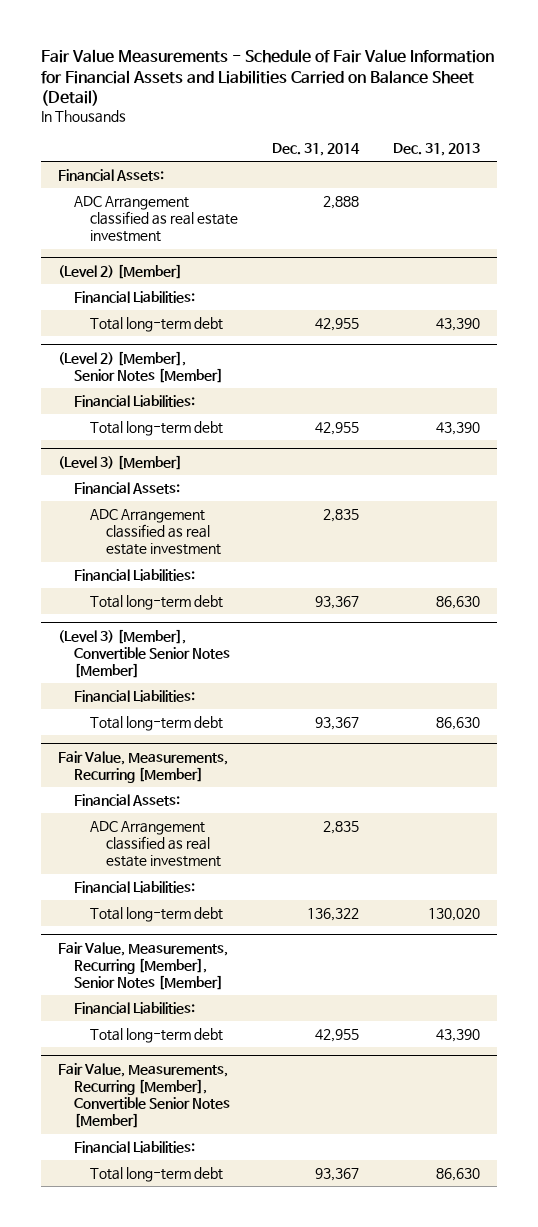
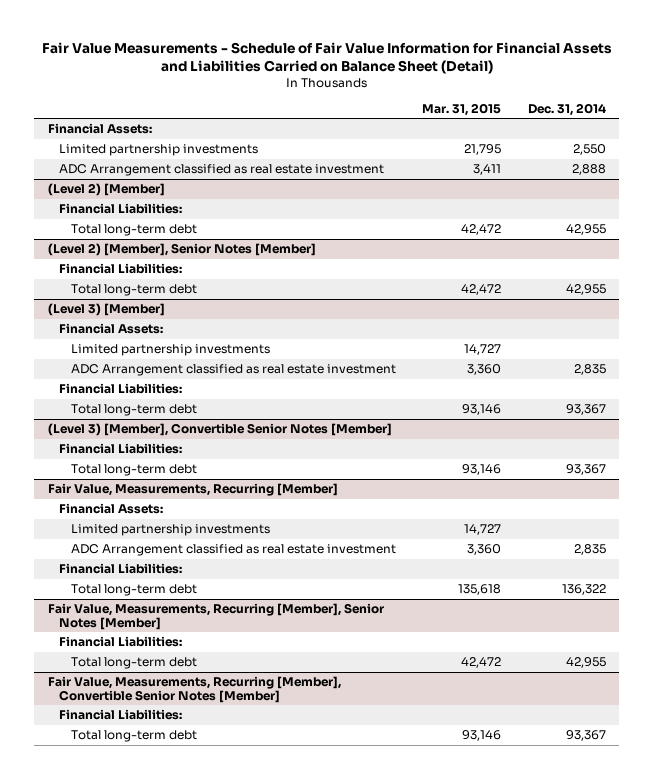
[392,142,480,156] Dec. 31, 2013 -> none
none -> [422,102,502,116] Mar. 31, 2015
none -> [59,144,259,157] Limited partnership investments
none -> [71,344,271,357] Limited partnership investments
none -> [71,524,271,537] Limited partnership investments

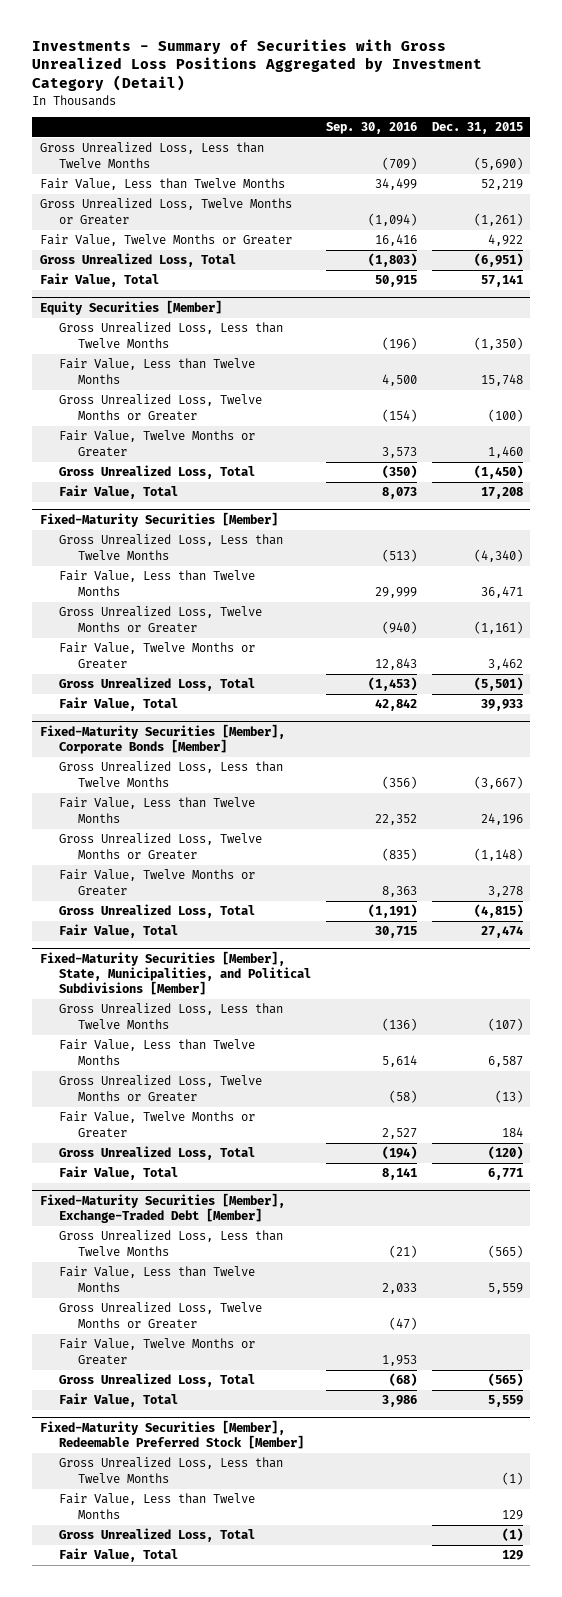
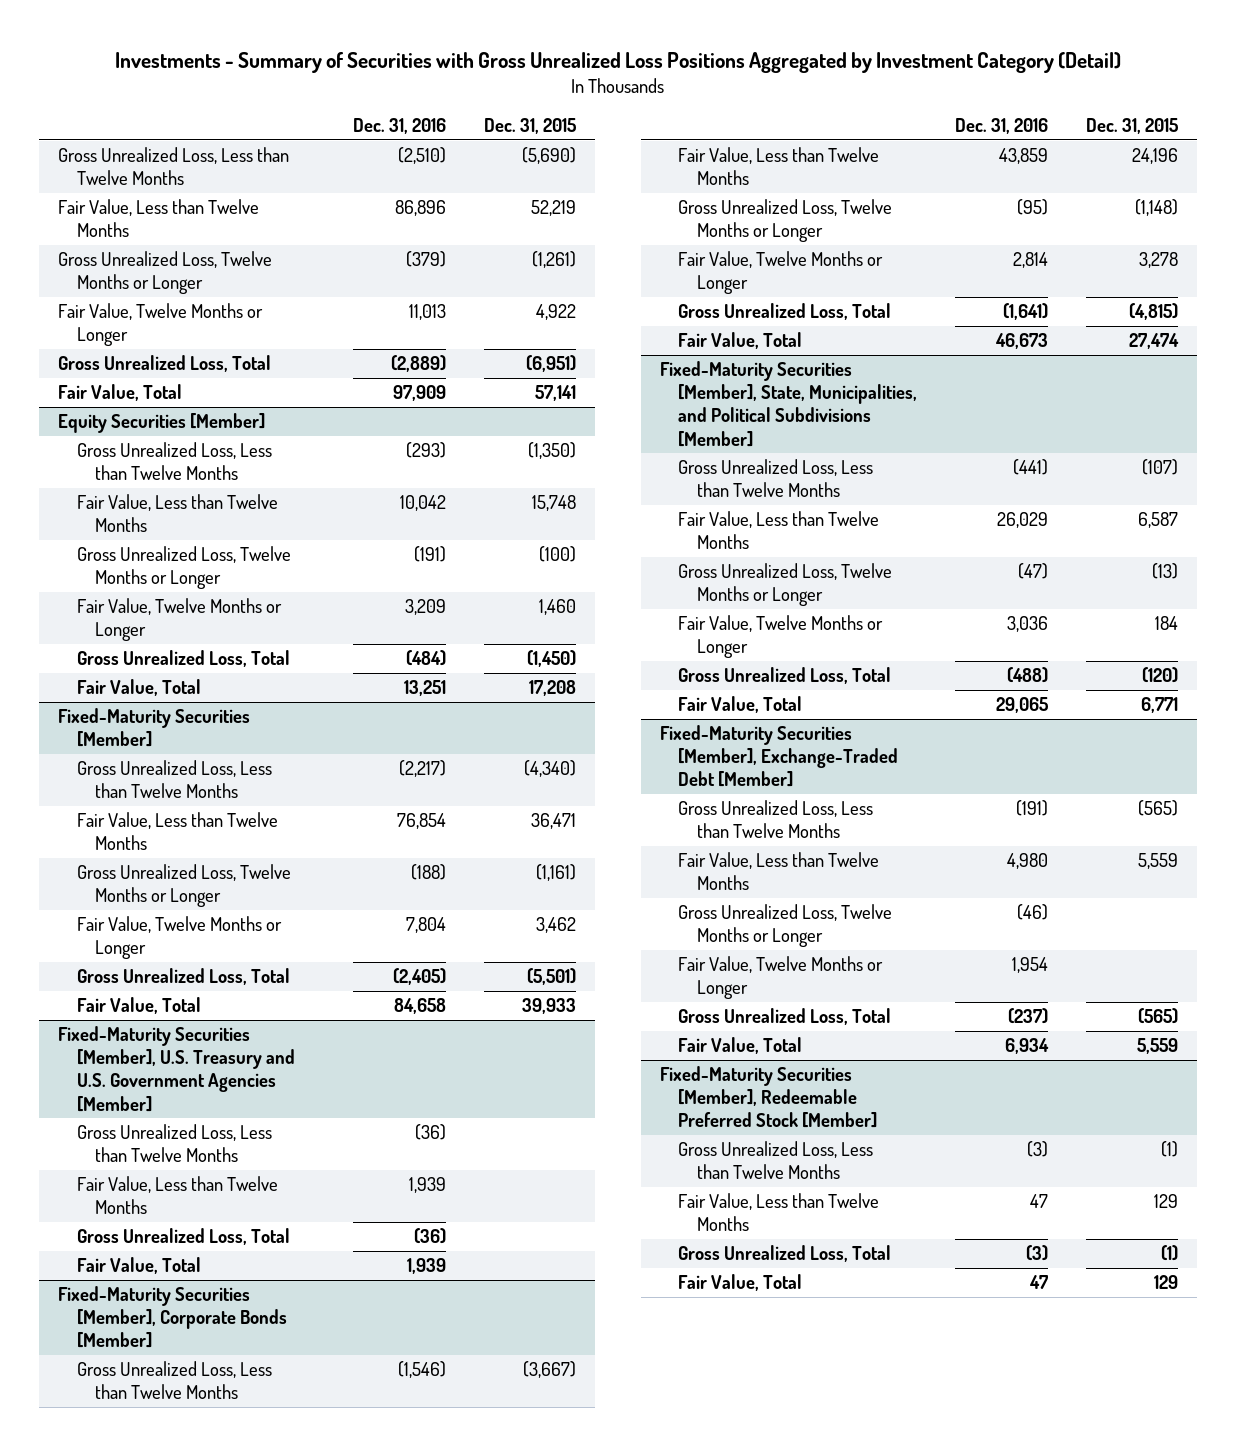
[325,121,417,134] Sep. 30, 2016 -> none
none -> [353,118,447,135] Dec. 31, 2016
[39,198,292,225] Gross Unrealized Loss, Twelve Months or Greater -> [58,251,273,295] Gross Unrealized Loss, Twelve Months or Longer
[39,234,292,247] Fair Value, Twelve Months or Greater -> [58,303,264,347] Fair Value, Twelve Months or Longer
[58,394,262,421] Gross Unrealized Loss, Twelve Months or Greater -> [76,546,291,590] Gross Unrealized Loss, Twelve Months or Longer
[58,430,255,457] Fair Value, Twelve Months or Greater -> [76,598,282,642] Fair Value, Twelve Months or Longer
[58,606,262,633] Gross Unrealized Loss, Twelve Months or Greater -> [76,864,291,908] Gross Unrealized Loss, Twelve Months or Longer
[58,642,255,669] Fair Value, Twelve Months or Greater -> [76,916,282,960] Fair Value, Twelve Months or Longer
none -> [58,1026,295,1112] Fixed-Maturity Securities [Member], U.S. Treasury and U.S. Government Agencies [Member]
none -> [76,1124,272,1163] Gross Unrealized Loss, Less than Twelve Months
none -> [76,1176,278,1215] Fair Value, Less than Twelve Months
none -> [76,1228,290,1246] Gross Unrealized Loss, Total
none -> [76,1257,201,1275] Fair Value, Total
[58,833,262,860] Gross Unrealized Loss, Twelve Months or Greater -> [678,199,893,243] Gross Unrealized Loss, Twelve Months or Longer
[58,869,255,896] Fair Value, Twelve Months or Greater -> [678,251,884,295] Fair Value, Twelve Months or Longer
[58,1075,262,1102] Gross Unrealized Loss, Twelve Months or Greater -> [678,563,893,607] Gross Unrealized Loss, Twelve Months or Longer
[58,1111,255,1138] Fair Value, Twelve Months or Greater -> [678,615,884,659] Fair Value, Twelve Months or Longer
[58,1302,262,1329] Gross Unrealized Loss, Twelve Months or Greater -> [678,904,893,948] Gross Unrealized Loss, Twelve Months or Longer
[58,1338,255,1365] Fair Value, Twelve Months or Greater -> [678,956,884,1000] Fair Value, Twelve Months or Longer

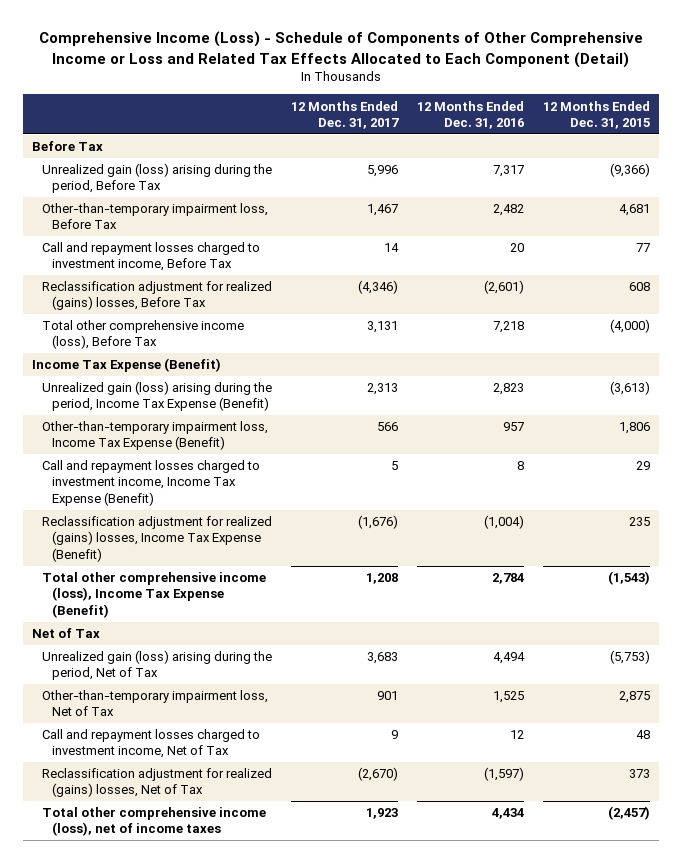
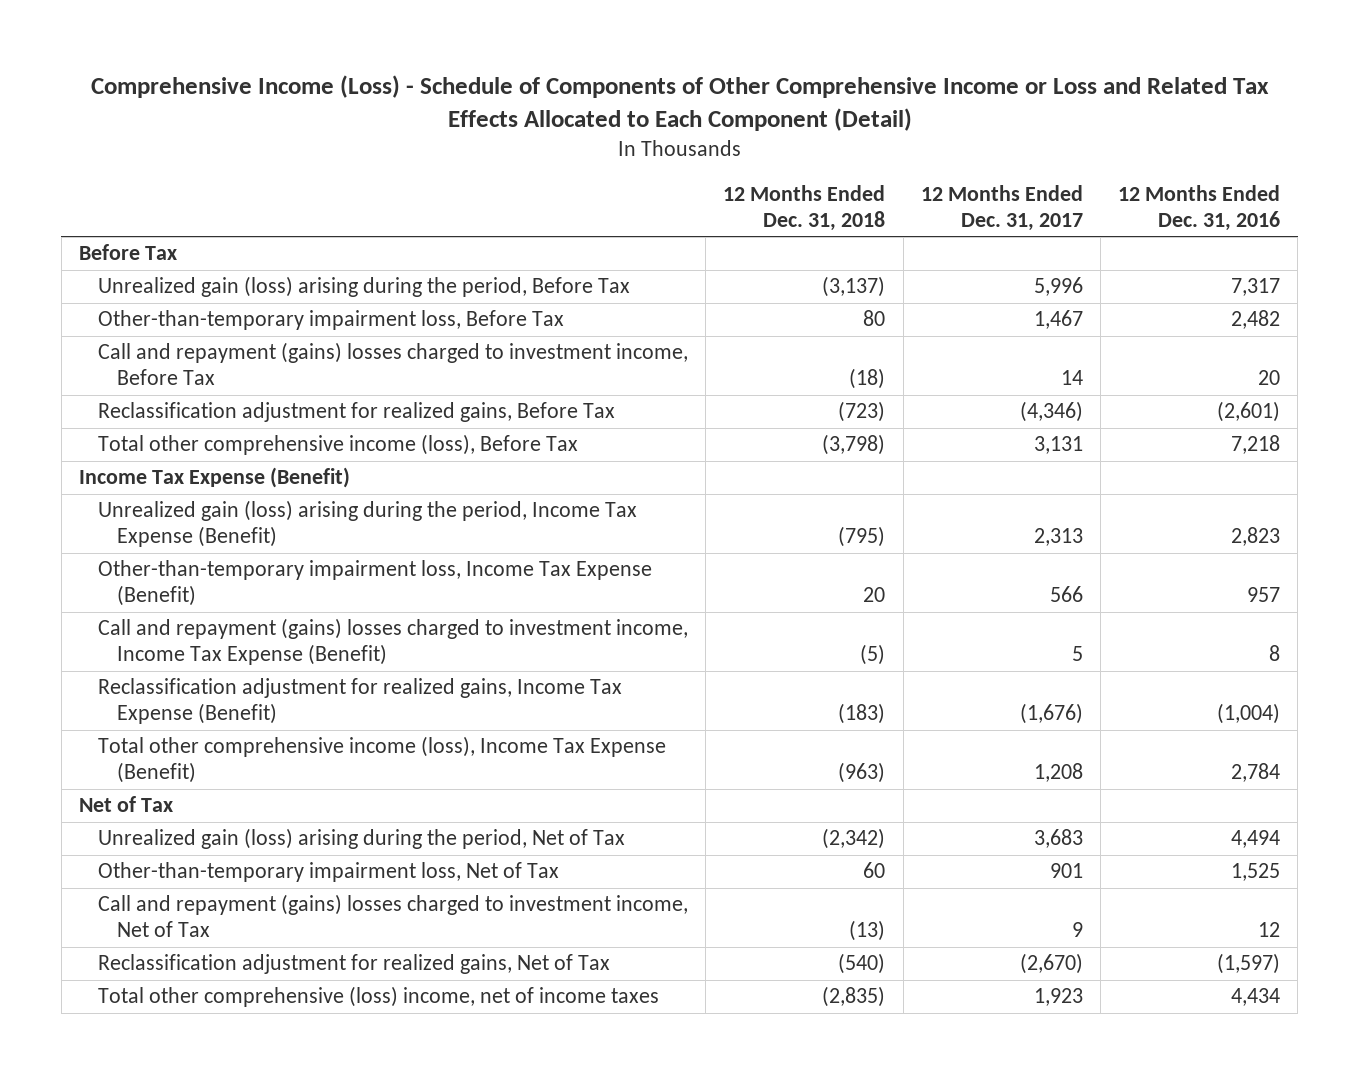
[543,100,651,129] 12 Months Ended Dec. 31, 2015 -> none
none -> [723,184,886,231] 12 Months Ended Dec. 31, 2018
[42,242,261,272] Call and repayment losses charged to investment income, Before Tax -> [98,342,689,386] Call and repayment (gains) losses charged to investment income, Before Tax
[42,281,273,311] Reclassification adjustment for realized (gains) losses, Before Tax -> [98,402,616,423] Reclassification adjustment for realized gains, Before Tax
[42,460,261,506] Call and repayment losses charged to investment income, Income Tax Expense (Benefit) -> [98,618,689,666] Call and repayment (gains) losses charged to investment income, Income Tax Expense (Benefit)
[42,516,273,562] Reclassification adjustment for realized (gains) losses, Income Tax Expense (Benefit) -> [98,678,623,725] Reclassification adjustment for realized gains, Income Tax Expense (Benefit)
[42,729,261,759] Call and repayment losses charged to investment income, Net of Tax -> [98,894,689,938] Call and repayment (gains) losses charged to investment income, Net of Tax
[42,768,273,798] Reclassification adjustment for realized (gains) losses, Net of Tax -> [98,954,611,975] Reclassification adjustment for realized gains, Net of Tax
[42,807,267,837] Total other comprehensive income (loss), net of income taxes -> [98,986,660,1008] Total other comprehensive (loss) income, net of income taxes

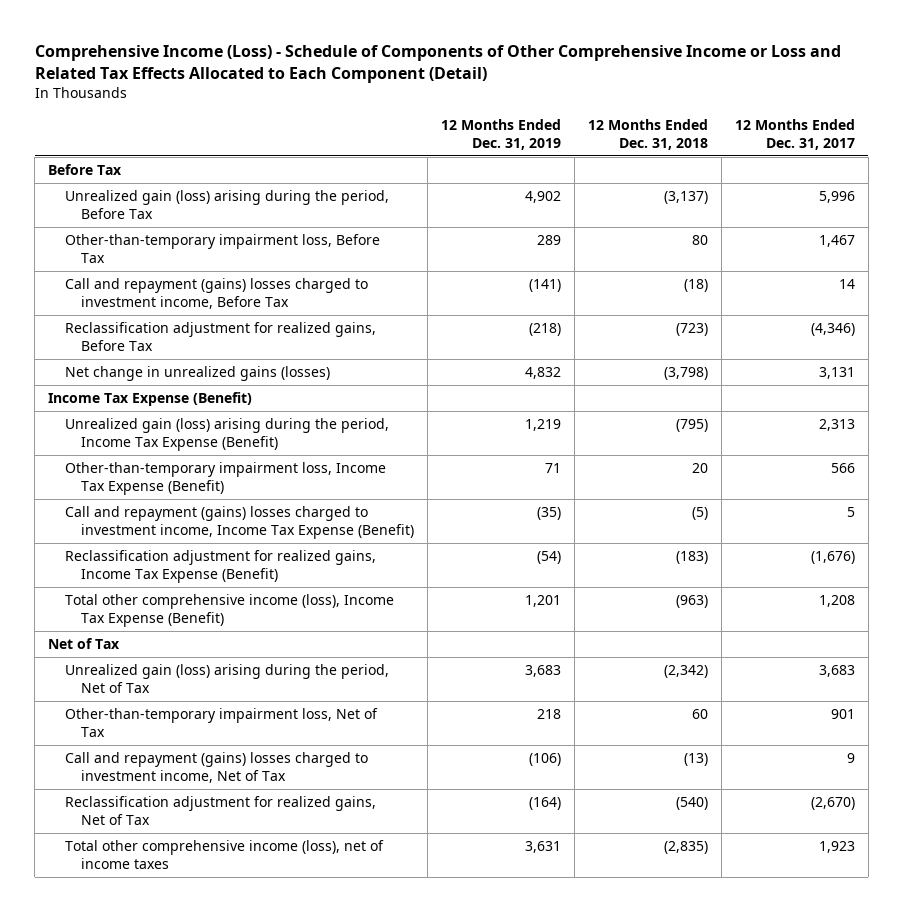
[1118,184,1281,231] 12 Months Ended Dec. 31, 2016 -> none
none -> [440,118,561,150] 12 Months Ended Dec. 31, 2019
[98,434,579,456] Total other comprehensive income (loss), Before Tax -> [64,365,330,381] Net change in unrealized gains (losses)
[98,986,660,1008] Total other comprehensive (loss) income, net of income taxes -> [64,839,384,869] Total other comprehensive income (loss), net of income taxes

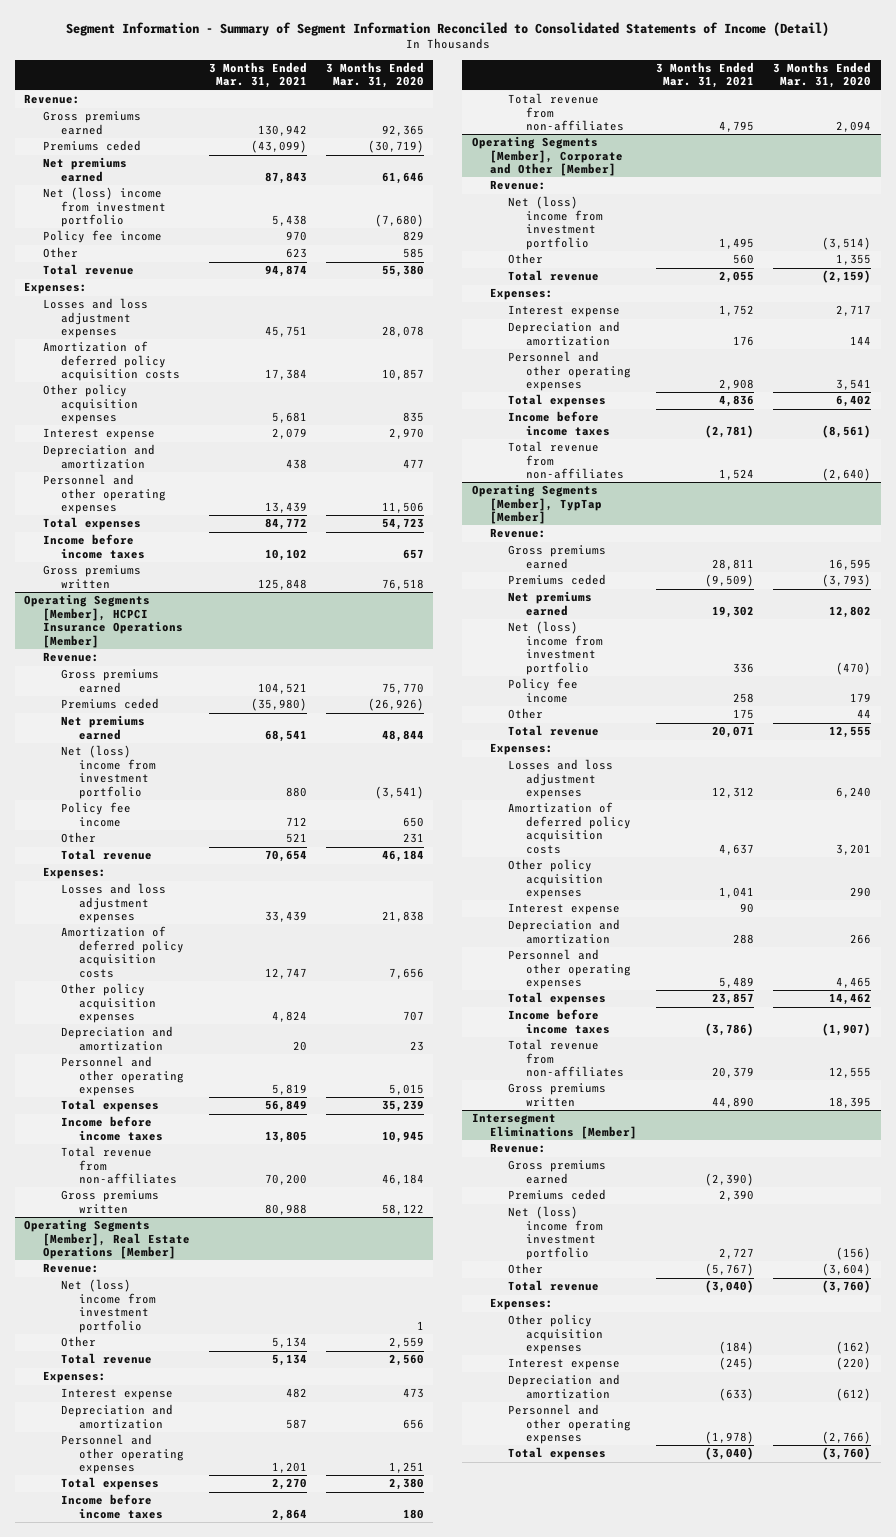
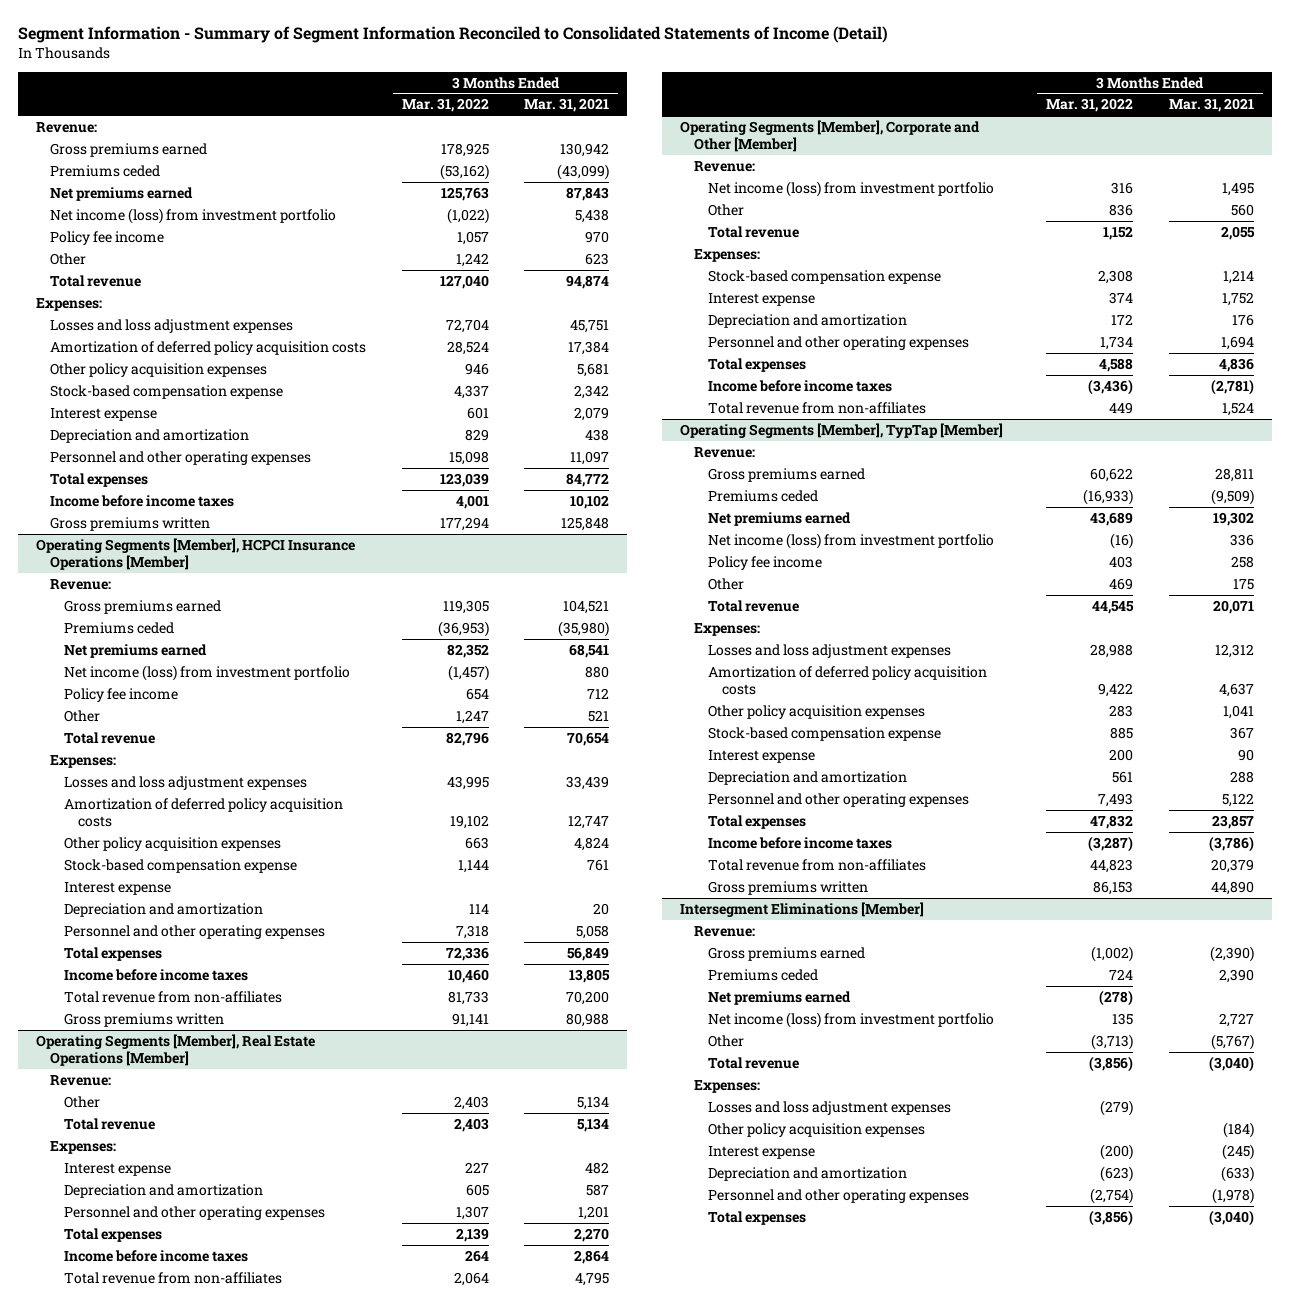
[325,62,424,89] 3 Months Ended Mar. 31, 2020 -> none
none -> [401,98,489,113] Mar. 31, 2022
[42,187,166,228] Net (loss) income from investment portfolio -> [49,207,336,224] Net income (loss) from investment portfolio
none -> [49,384,283,399] Stock-based compensation expense
[264,502,307,514] 13,439 -> [570,450,610,465] 11,097
[60,745,156,799] Net (loss) income from investment portfolio -> [63,664,350,681] Net income (loss) from investment portfolio
none -> [63,858,297,873] Stock-based compensation expense
none -> [63,881,171,895] Interest expense
[271,1084,307,1096] 5,819 -> [576,924,610,939] 5,058
[60,1279,156,1333] Net (loss) income from investment portfolio -> none
[508,196,604,250] Net (loss) income from investment portfolio -> [708,180,995,197] Net income (loss) from investment portfolio
none -> [708,269,942,284] Stock-based compensation expense
[719,379,755,391] 2,908 -> [1220,335,1254,350] 1,694
[508,621,604,675] Net (loss) income from investment portfolio -> [708,532,995,549] Net income (loss) from investment portfolio
none -> [708,726,942,741] Stock-based compensation expense
[719,977,755,989] 5,489 -> [1221,792,1254,807] 5,122
none -> [708,990,852,1005] Net premiums earned
[508,1206,604,1260] Net (loss) income from investment portfolio -> [708,1011,995,1028] Net income (loss) from investment portfolio
none -> [708,1100,952,1115] Losses and loss adjustment expenses

